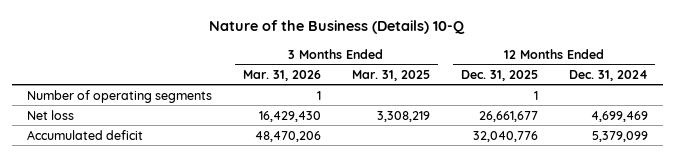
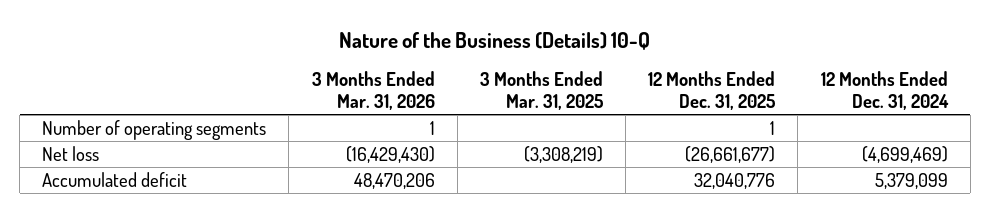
[259,110,322,122] 16,429,430 -> [345,145,435,163] (16,429,430)
[376,110,430,122] 3,308,219 -> [523,145,603,163] (3,308,219)
[478,110,538,122] 26,661,677 -> [685,145,776,163] (26,661,677)
[590,110,648,122] 4,699,469 -> [861,145,948,163] (4,699,469)

